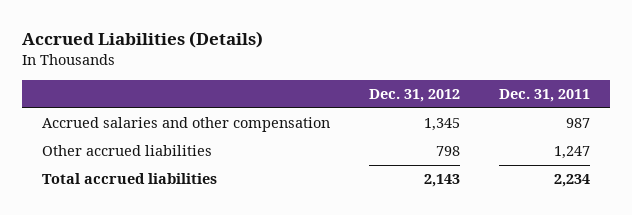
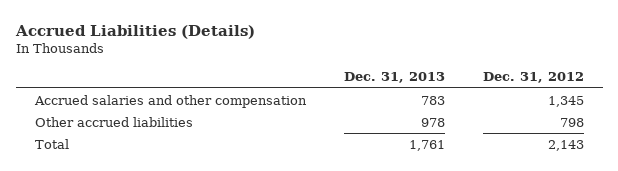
[499,88,591,102] Dec. 31, 2011 -> none
none -> [343,72,445,84] Dec. 31, 2013
[41,173,217,185] Total accrued liabilities -> [34,138,69,149] Total

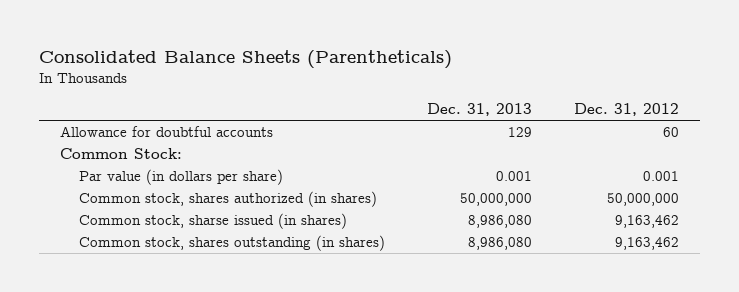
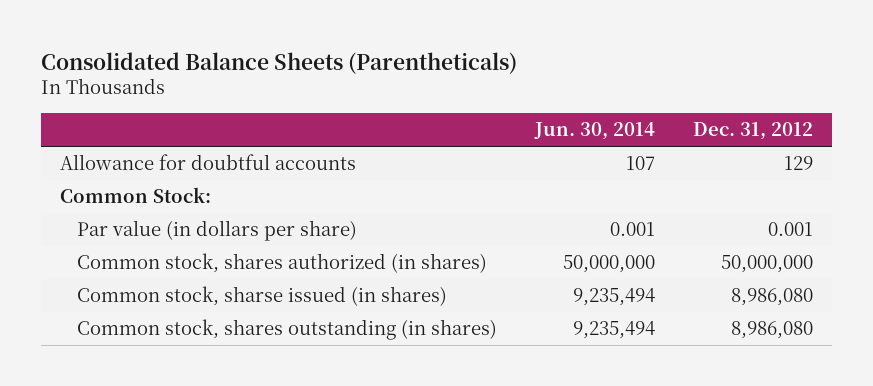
[427,103,533,117] Dec. 31, 2013 -> none
none -> [533,122,655,141] Jun. 30, 2014
[662,127,679,138] 60 -> [783,156,813,171] 129
[614,215,679,229] 9,163,462 -> [730,288,813,307] 8,986,080
[614,237,679,251] 9,163,462 -> [730,321,813,340] 8,986,080

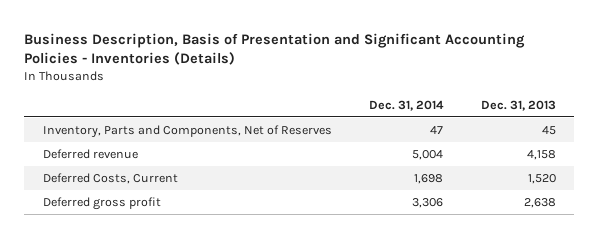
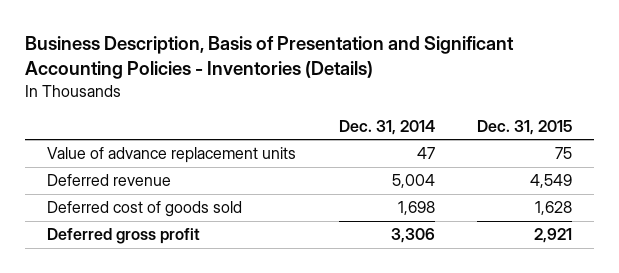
[480,99,556,111] Dec. 31, 2013 -> none
none -> [477,119,573,135] Dec. 31, 2015
[42,124,332,138] Inventory, Parts and Components, Net of Reserves -> [46,147,296,164] Value of advance replacement units
[42,172,178,184] Deferred Costs, Current -> [46,201,242,218] Deferred cost of goods sold

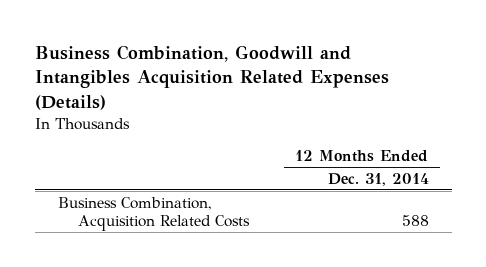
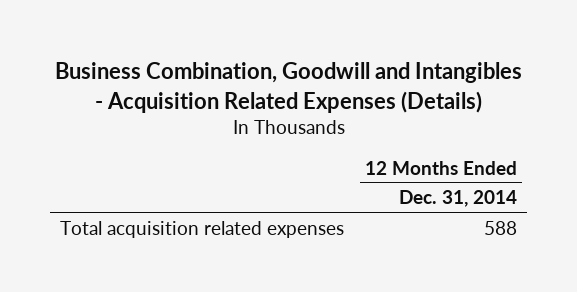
[34,44,389,110] Business Combination, Goodwill and Intangibles Acquisition Related Expenses (Details) -> [54,62,522,113] Business Combination, Goodwill and Intangibles - Acquisition Related Expenses (Details)
[57,196,251,232] Business Combination, Acquisition Related Costs -> [60,220,345,238] Total acquisition related expenses

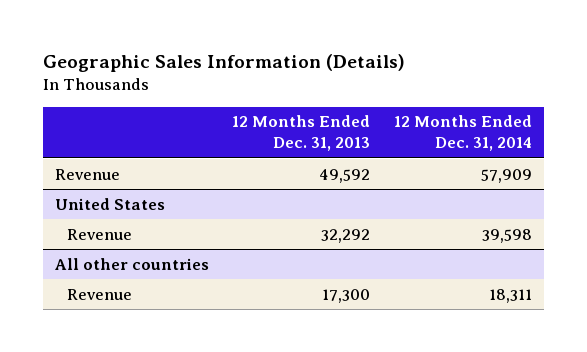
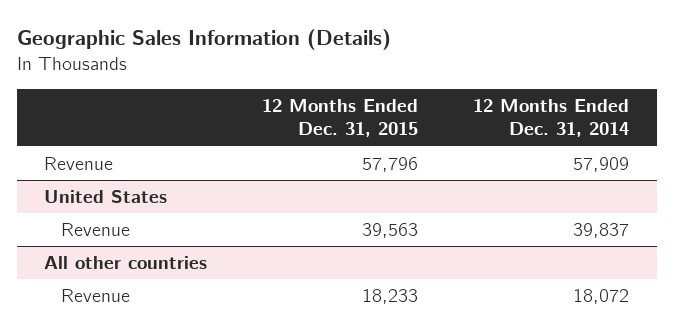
[232,115,371,152] 12 Months Ended Dec. 31, 2013 -> none
none -> [262,98,419,138] 12 Months Ended Dec. 31, 2015
[482,228,533,243] 39,598 -> [573,222,630,238] 39,837
[489,288,533,303] 18,311 -> [573,288,630,304] 18,072

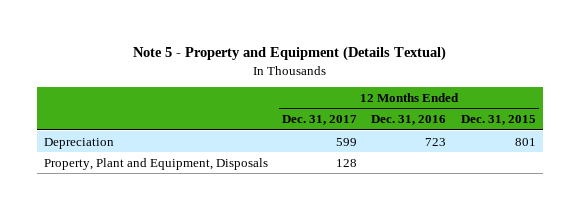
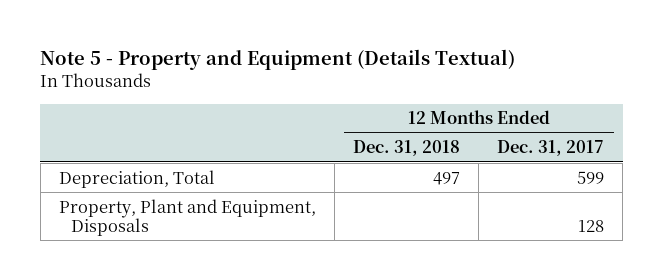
[371,115,447,126] Dec. 31, 2016 -> none
[460,115,536,126] Dec. 31, 2015 -> none
none -> [352,140,460,157] Dec. 31, 2018
[44,137,115,149] Depreciation -> [58,169,215,188] Depreciation, Total

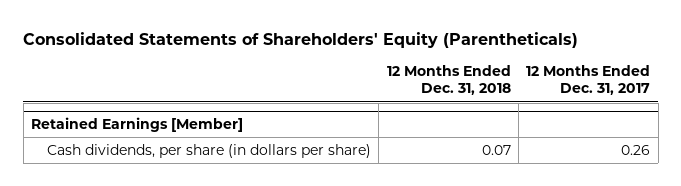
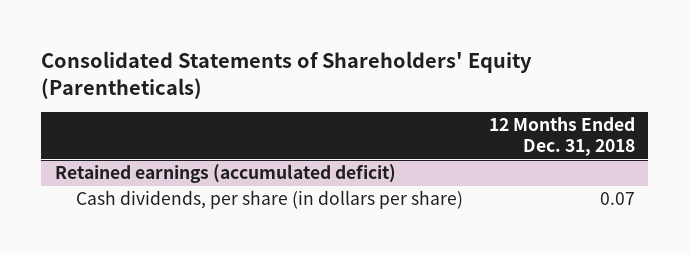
[526,65,651,96] 12 Months Ended Dec. 31, 2017 -> none
[31,117,244,133] Retained Earnings [Member] -> [54,164,396,184] Retained earnings (accumulated deficit)

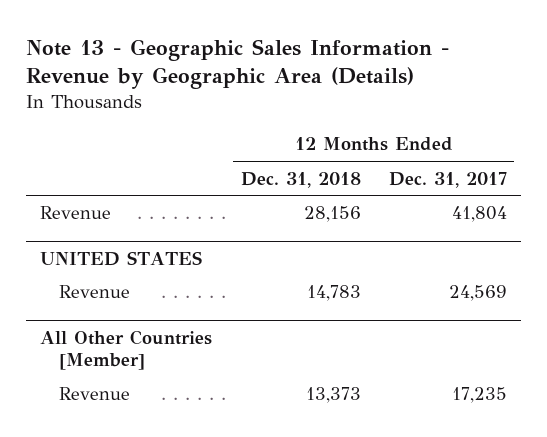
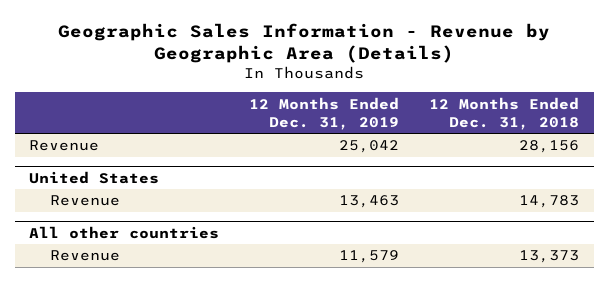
[25,38,449,90] Note 13 - Geographic Sales Information - Revenue by Geographic Area (Details) -> [58,22,551,63] Geographic Sales Information - Revenue by Geographic Area (Details)
[388,171,507,188] Dec. 31, 2017 -> none
none -> [249,96,400,130] 12 Months Ended Dec. 31, 2019
[40,250,203,266] UNITED STATES -> [29,170,160,184] United States
[40,329,213,370] All Other Countries [Member] -> [29,225,220,239] All other countries

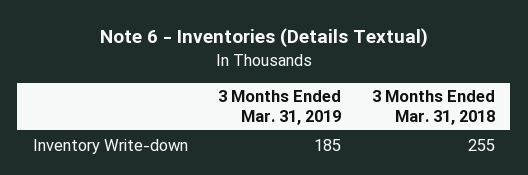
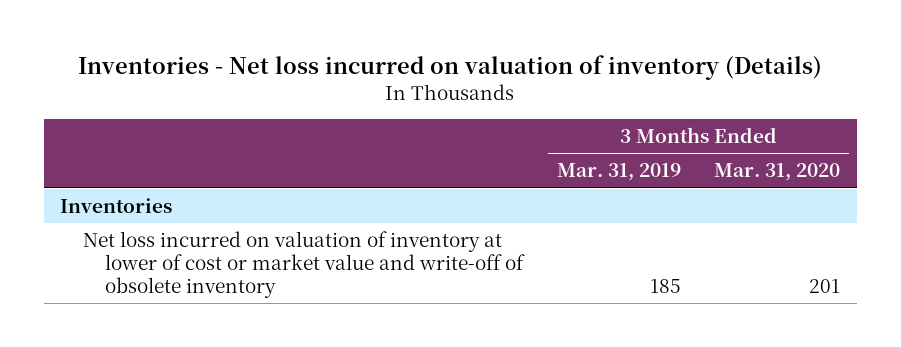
[99,28,428,48] Note 6 - Inventories (Details Textual) -> [78,54,823,80] Inventories - Net loss incurred on valuation of inventory (Details)
[372,90,496,126] 3 Months Ended Mar. 31, 2018 -> none
none -> [714,163,841,182] Mar. 31, 2020
none -> [60,198,173,214] Inventories
[32,138,188,154] Inventory Write-down -> [82,231,526,299] Net loss incurred on valuation of inventory at lower of cost or market value and write-off of obsolete inventory

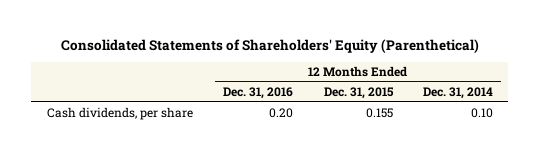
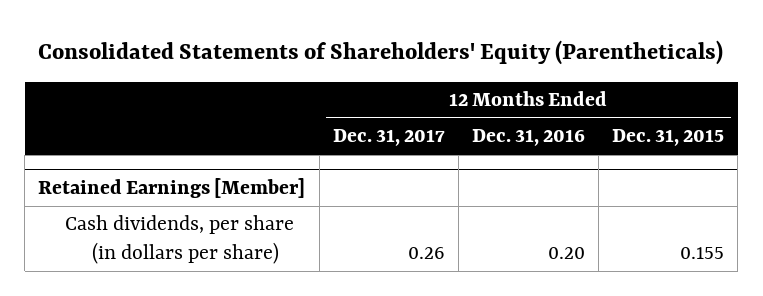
[60,38,479,53] Consolidated Statements of Shareholders' Equity (Parenthetical) -> [38,40,724,66] Consolidated Statements of Shareholders' Equity (Parentheticals)
[423,87,494,100] Dec. 31, 2014 -> none
none -> [332,129,445,147] Dec. 31, 2017
none -> [38,177,306,198] Retained Earnings [Member]
[46,107,193,121] Cash dividends, per share -> [65,215,295,265] Cash dividends, per share (in dollars per share)

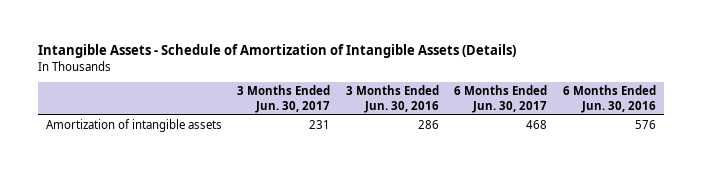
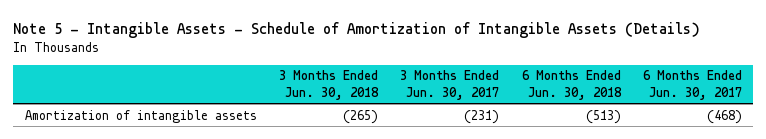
[37,44,516,59] Intangible Assets - Schedule of Amortization of Intangible Assets (Details) -> [13,21,701,38] Note 5 - Intangible Assets - Schedule of Amortization of Intangible Assets (Details)
[345,85,439,113] 3 Months Ended Jun. 30, 2016 -> none
[563,85,657,113] 6 Months Ended Jun. 30, 2016 -> none
none -> [278,70,379,100] 3 Months Ended Jun. 30, 2018
none -> [521,70,622,100] 6 Months Ended Jun. 30, 2018
[309,120,331,130] 231 -> [464,109,500,124] (231)
[526,120,548,130] 468 -> [706,109,742,124] (468)

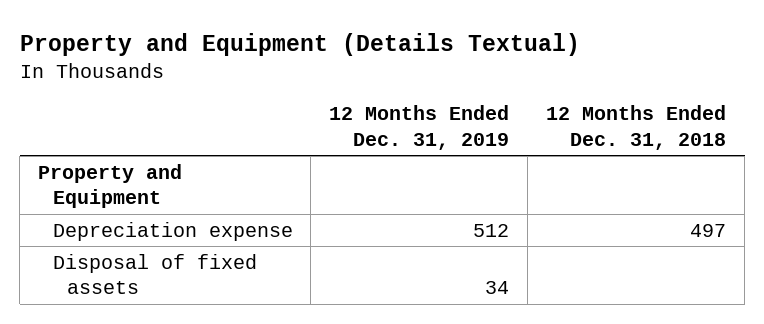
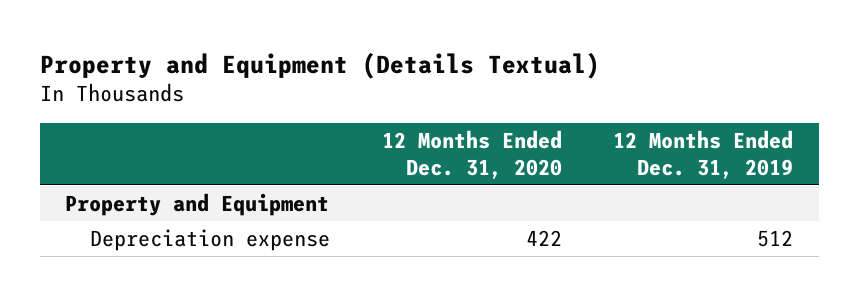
[546,105,727,150] 12 Months Ended Dec. 31, 2018 -> none
none -> [381,129,562,179] 12 Months Ended Dec. 31, 2020
[52,253,257,295] Disposal of fixed assets -> none

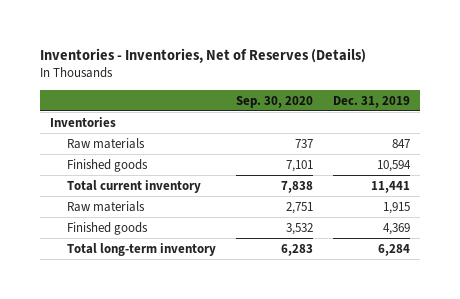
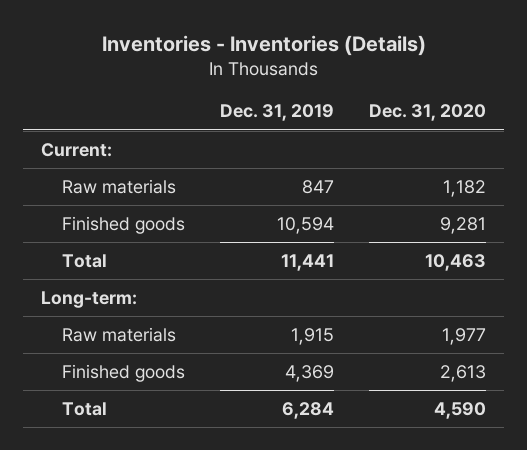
[39,47,366,63] Inventories - Inventories, Net of Reserves (Details) -> [101,34,426,56] Inventories - Inventories (Details)
[236,95,314,108] Sep. 30, 2020 -> none
none -> [369,104,487,122] Dec. 31, 2020
[49,116,116,127] Inventories -> none
none -> [41,142,113,157] Current:
[67,179,202,193] Total current inventory -> [61,253,107,268] Total
none -> [41,290,138,308] Long-term:
[67,242,217,256] Total long-term inventory -> [61,401,107,416] Total

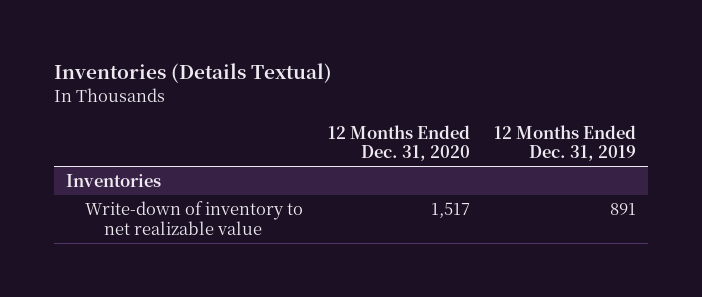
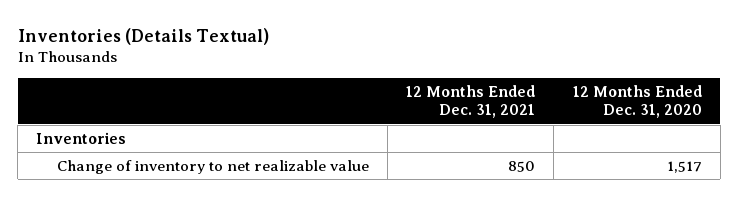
[494,124,637,161] 12 Months Ended Dec. 31, 2019 -> none
none -> [406,84,536,119] 12 Months Ended Dec. 31, 2021
[85,201,304,235] Write-down of inventory to net realizable value -> [56,159,369,174] Change of inventory to net realizable value

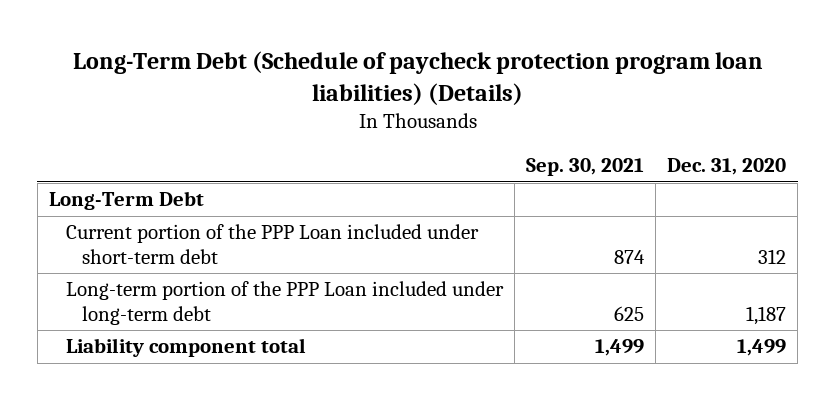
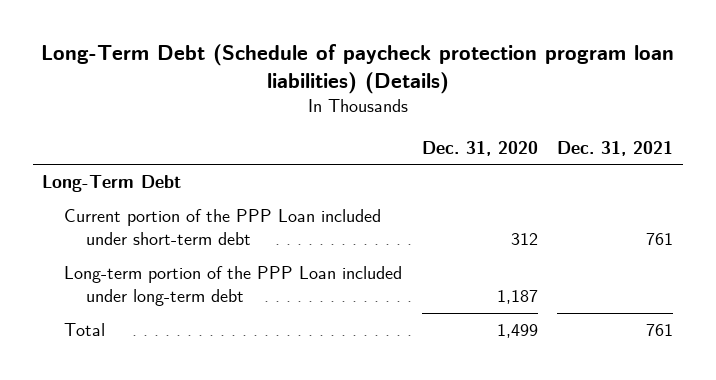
[525,158,644,177] Sep. 30, 2021 -> none
none -> [557,140,674,156] Dec. 31, 2021
[65,338,306,358] Liability component total -> [64,323,106,337] Total

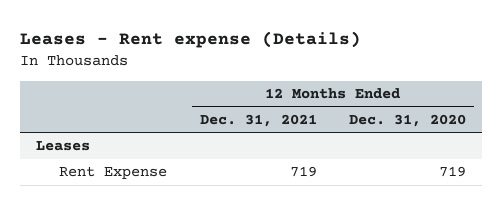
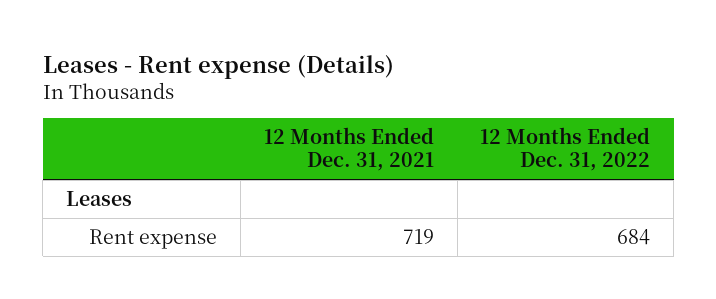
[349,113,467,127] Dec. 31, 2020 -> none
none -> [480,127,651,172] 12 Months Ended Dec. 31, 2022
[59,166,168,180] Rent Expense -> [89,229,218,250] Rent expense

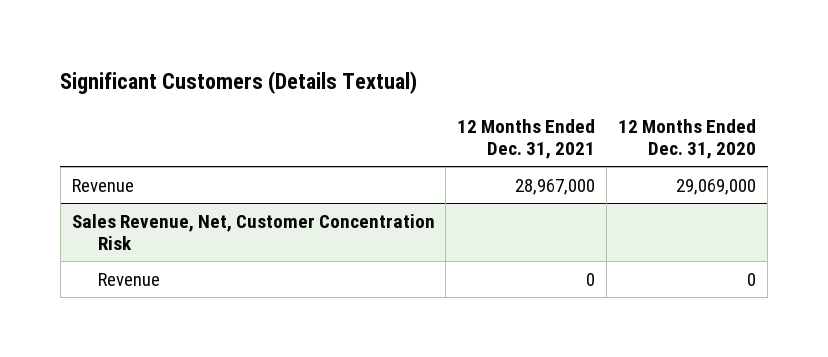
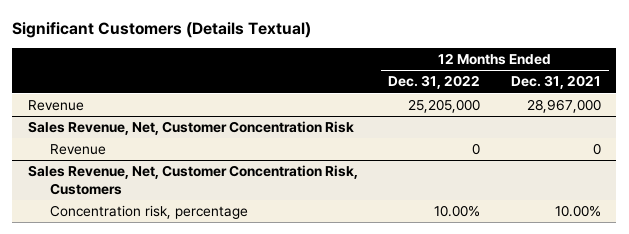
[618,118,757,160] 12 Months Ended Dec. 31, 2020 -> none
none -> [388,75,481,90] Dec. 31, 2022
none -> [27,165,358,195] Sales Revenue, Net, Customer Concentration Risk, Customers
none -> [49,205,248,220] Concentration risk, percentage

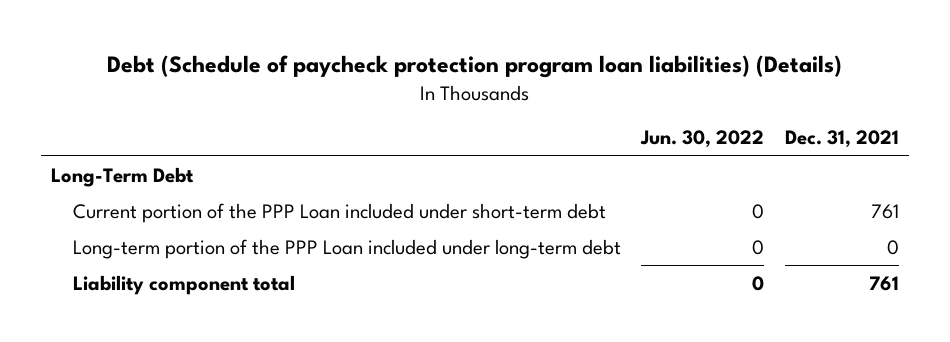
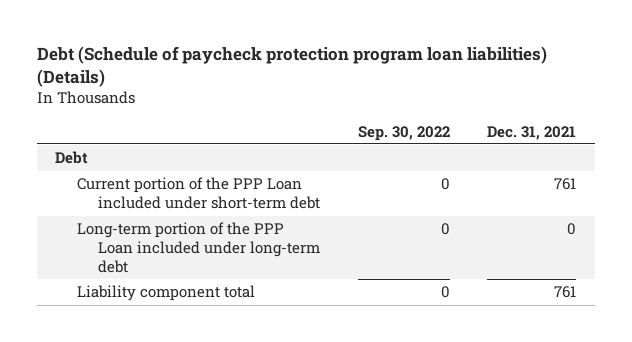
[640,130,765,149] Jun. 30, 2022 -> none
none -> [357,125,450,141] Sep. 30, 2022
[51,166,195,187] Long-Term Debt -> [55,151,89,165] Debt

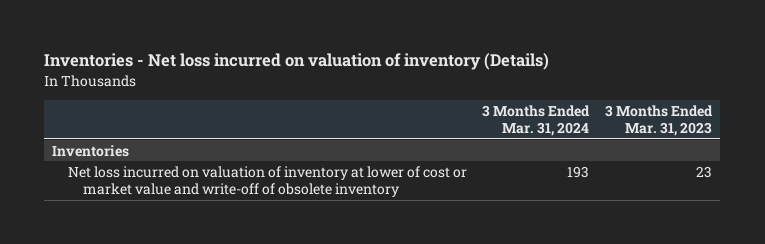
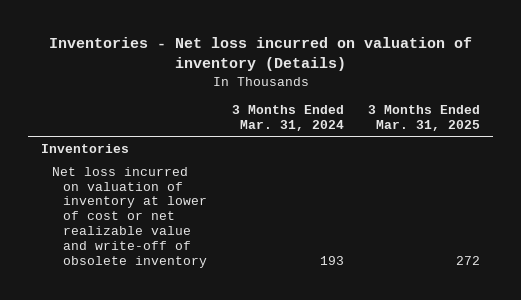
[605,104,714,137] 3 Months Ended Mar. 31, 2023 -> none
none -> [368,105,481,132] 3 Months Ended Mar. 31, 2025
[67,165,467,198] Net loss incurred on valuation of inventory at lower of cost or market value and write-off of obsolete inventory -> [51,166,207,268] Net loss incurred on valuation of inventory at lower of cost or net realizable value and write-off of obsolete inventory

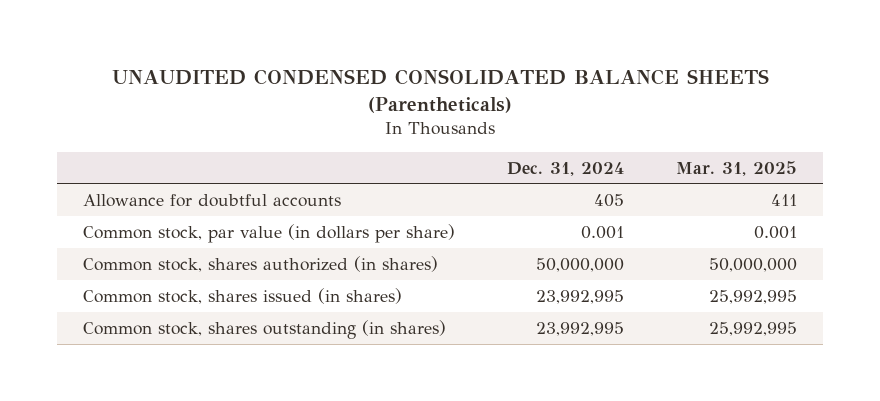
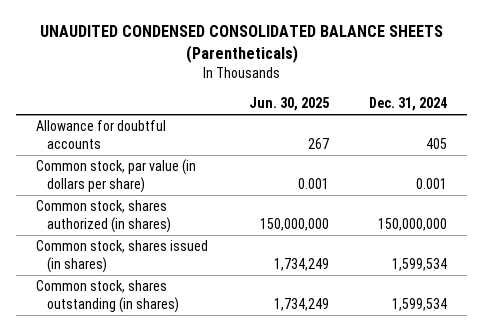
[676,160,798,176] Mar. 31, 2025 -> none
none -> [248,96,329,111] Jun. 30, 2025
[536,257,625,272] 50,000,000 -> [377,217,447,231] 150,000,000
[536,289,625,304] 23,992,995 -> [391,257,447,271] 1,599,534
[536,321,625,336] 23,992,995 -> [391,297,447,311] 1,599,534

